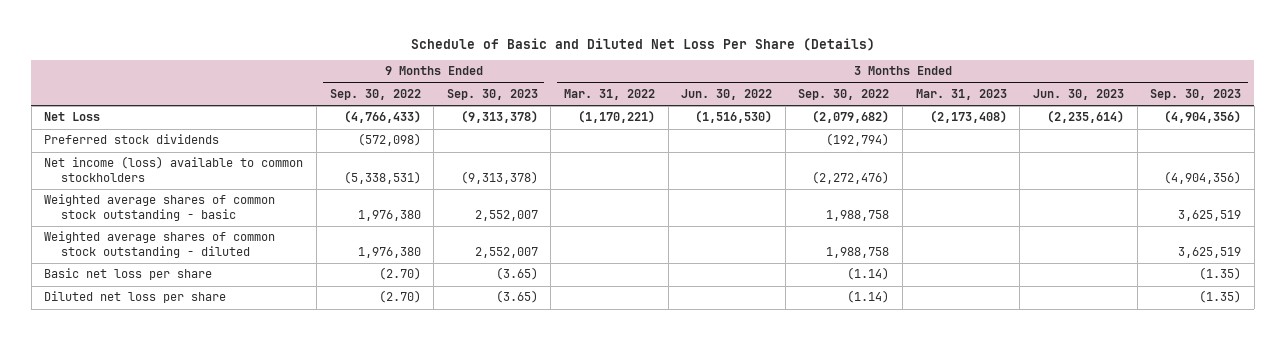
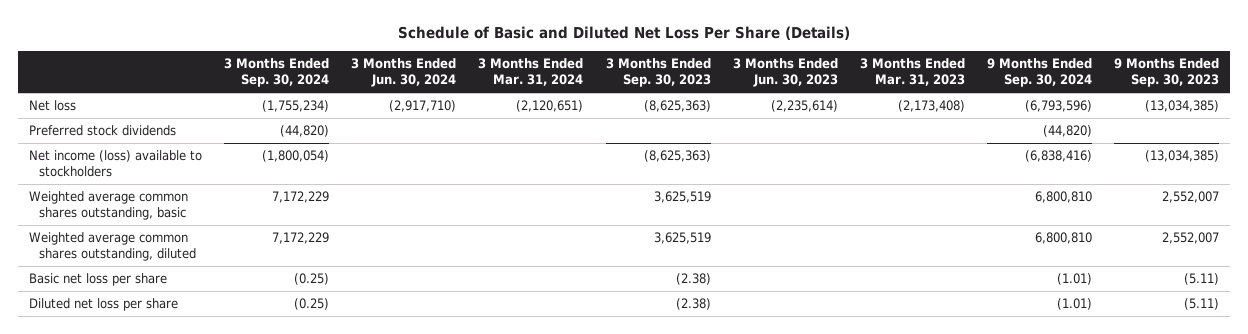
[329,88,421,100] Sep. 30, 2022 -> none
[564,88,656,100] Mar. 31, 2022 -> none
[681,88,773,100] Jun. 30, 2022 -> none
[798,88,890,100] Sep. 30, 2022 -> none
none -> [224,58,330,88] 3 Months Ended Sep. 30, 2024
none -> [351,58,457,88] 3 Months Ended Jun. 30, 2024
none -> [478,58,584,87] 3 Months Ended Mar. 31, 2024
none -> [986,58,1092,88] 9 Months Ended Sep. 30, 2024
[44,112,101,122] Net Loss -> [28,100,76,112] Net loss
[460,110,538,124] (9,313,378) -> [1145,100,1220,113] (13,034,385)
[1164,110,1242,124] (4,904,356) -> [643,100,711,113] (8,625,363)
[44,156,304,182] Net income (loss) available to common stockholders -> [28,150,202,178] Net income (loss) available to stockholders
[460,170,538,184] (9,313,378) -> [1145,150,1220,163] (13,034,385)
[1164,170,1242,184] (4,904,356) -> [643,150,711,163] (8,625,363)
[44,194,276,221] Weighted average shares of common stock outstanding - basic -> [28,191,188,221] Weighted average common shares outstanding, basic
[44,231,276,258] Weighted average shares of common stock outstanding - diluted -> [28,232,196,262] Weighted average common shares outstanding, diluted
[495,267,538,281] (3.65) -> [1184,273,1220,286] (5.11)
[1199,267,1242,281] (1.35) -> [675,273,711,286] (2.38)
[495,290,538,304] (3.65) -> [1184,298,1220,311] (5.11)
[1199,290,1242,304] (1.35) -> [675,298,711,311] (2.38)

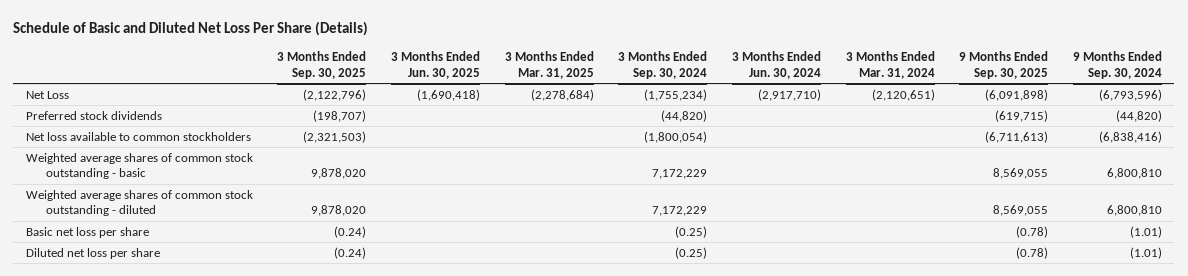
[605,58,711,88] 3 Months Ended Sep. 30, 2023 -> none
[732,58,838,88] 3 Months Ended Jun. 30, 2023 -> none
[859,58,965,87] 3 Months Ended Mar. 31, 2023 -> none
[1114,58,1220,88] 9 Months Ended Sep. 30, 2023 -> none
none -> [277,50,367,79] 3 Months Ended Sep. 30, 2025
none -> [391,50,481,79] 3 Months Ended Jun. 30, 2025
none -> [504,50,594,79] 3 Months Ended Mar. 31, 2025
none -> [959,50,1049,79] 9 Months Ended Sep. 30, 2025
[28,100,76,112] Net loss -> [25,90,69,99] Net Loss
[28,150,202,178] Net income (loss) available to stockholders -> [25,131,251,141] Net loss available to common stockholders
[28,191,188,221] Weighted average common shares outstanding, basic -> [25,152,253,180] Weighted average shares of common stock outstanding - basic
[28,232,196,262] Weighted average common shares outstanding, diluted -> [25,189,253,217] Weighted average shares of common stock outstanding - diluted

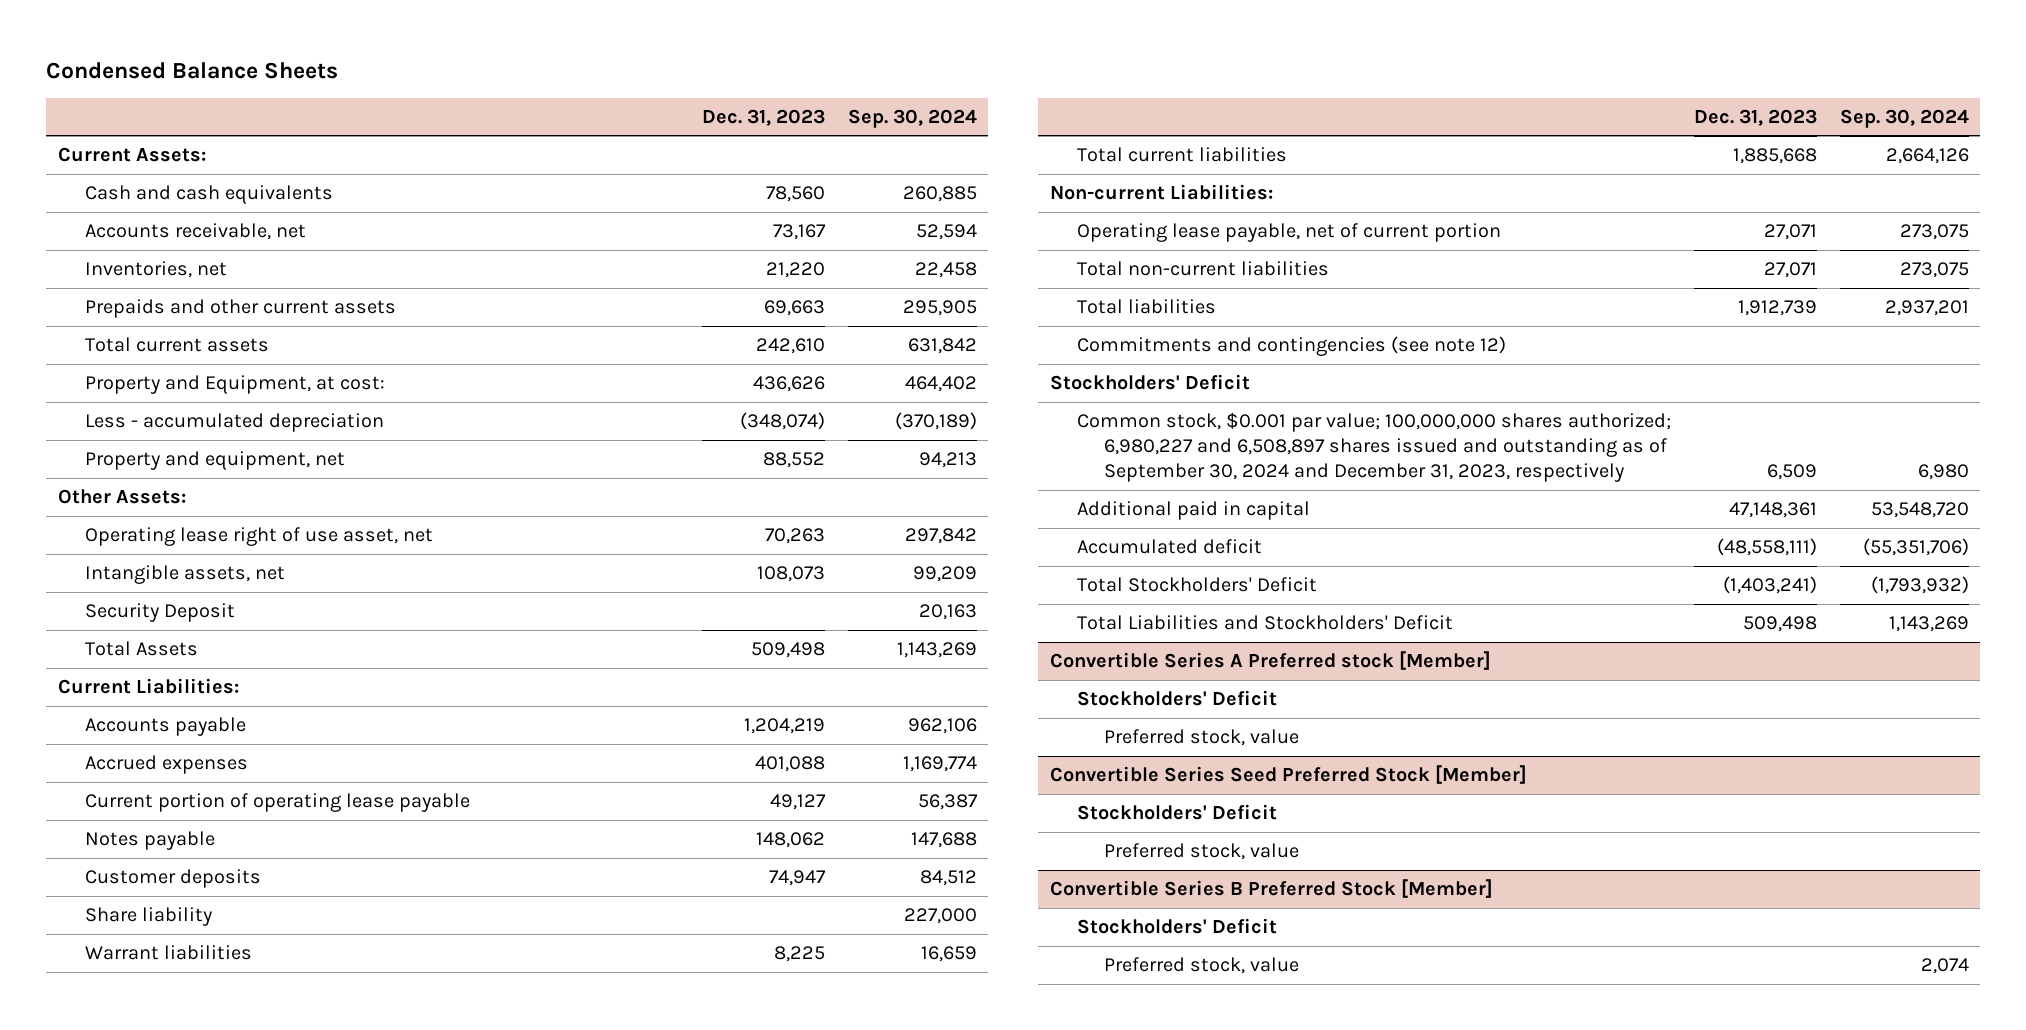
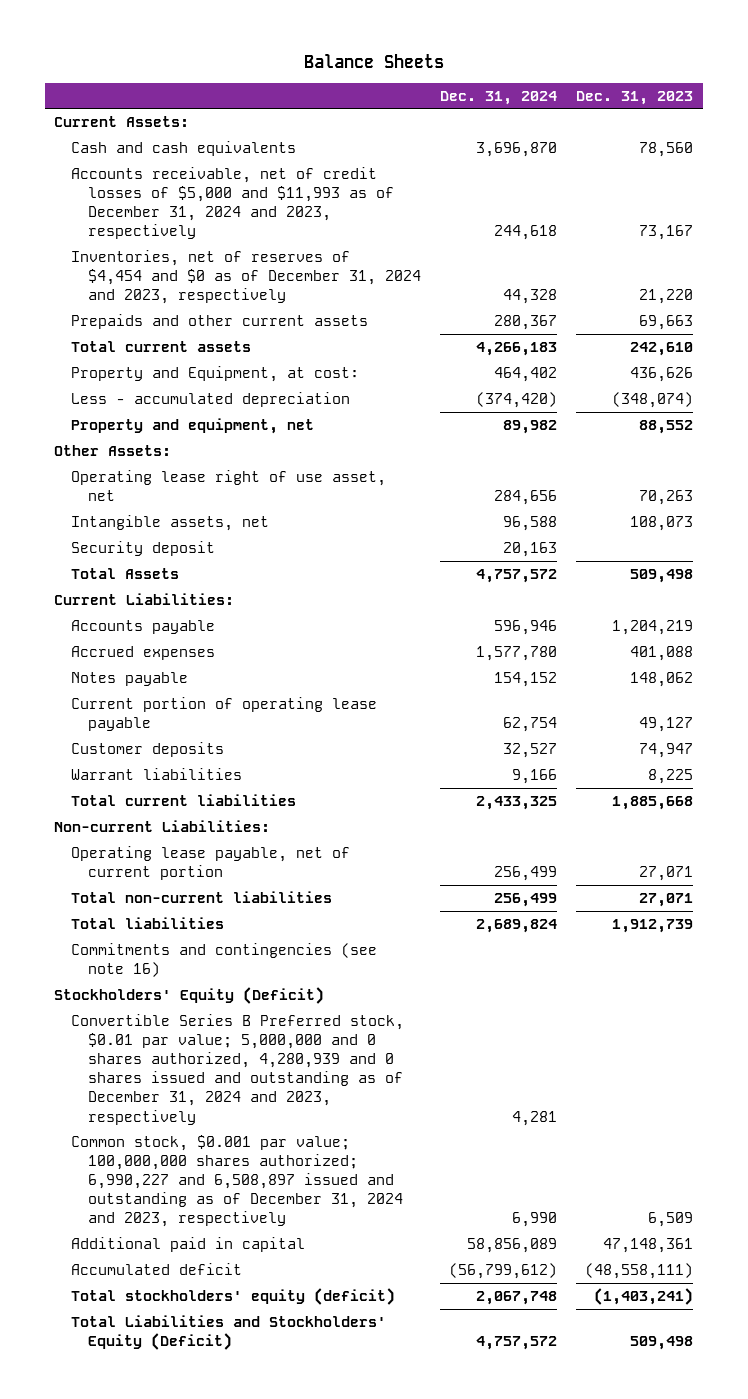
[46,61,339,79] Condensed Balance Sheets -> [303,53,444,68] Balance Sheets
[847,108,977,128] Sep. 30, 2024 -> none
none -> [440,90,558,105] Dec. 31, 2024
[84,223,306,241] Accounts receivable, net -> [71,167,395,240] Accounts receivable, net of credit losses of $5,000 and $11,993 as of December 31, 2024 and 2023, respectively
[84,261,227,279] Inventories, net -> [71,250,422,305] Inventories, net of reserves of $4,454 and $0 as of December 31, 2024 and 2023, respectively
[84,603,235,623] Security Deposit -> [71,541,216,557] Security deposit
[84,793,470,813] Current portion of operating lease payable -> [71,697,378,732] Current portion of operating lease payable
[84,907,212,927] Share liability -> none
[1076,336,1506,357] Commitments and contingencies (see note 12) -> [71,943,378,978] Commitments and contingencies (see note 16)
[1049,374,1250,391] Stockholders' Deficit -> [54,987,325,1005] Stockholders' Equity (Deficit)
none -> [71,1014,405,1125] Convertible Series B Preferred stock, $0.01 par value; 5,000,000 and 0 shares authorized, 4,280,939 and 0 shares issued and outstanding as of December 31, 2024 and 2023, respectively
[1076,412,1671,482] Common stock, $0.001 par value; 100,000,000 shares authorized; 6,980,227 and 6,508,897 shares issued and outstanding as of September 30, 2024 and December 31, 2023, respectively -> [71,1135,404,1228] Common stock, $0.001 par value; 100,000,000 shares authorized; 6,990,227 and 6,508,897 issued and outstanding as of December 31, 2024 and 2023, respectively
[1049,651,1491,671] Convertible Series A Preferred stock [Member] -> none
[1076,690,1277,707] Stockholders' Deficit -> none
[1104,729,1300,747] Preferred stock, value -> none
[1049,765,1527,785] Convertible Series Seed Preferred Stock [Member] -> none
[1076,804,1277,821] Stockholders' Deficit -> none
[1104,843,1300,861] Preferred stock, value -> none
[1049,879,1493,899] Convertible Series B Preferred Stock [Member] -> none
[1076,918,1277,935] Stockholders' Deficit -> none
[1104,957,1300,975] Preferred stock, value -> none
[1076,577,1317,593] Total Stockholders' Deficit -> [71,1288,396,1306] Total stockholders' equity (deficit)
[1076,615,1453,631] Total Liabilities and Stockholders' Deficit -> [71,1315,387,1351] Total Liabilities and Stockholders' Equity (Deficit)

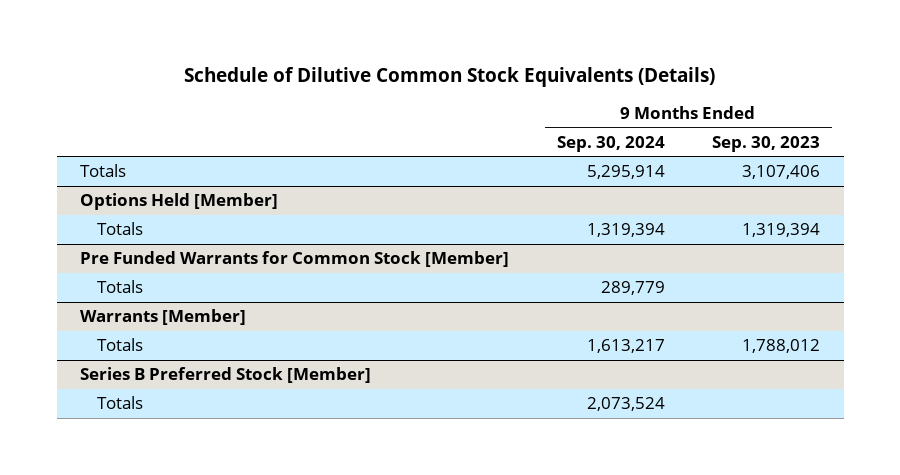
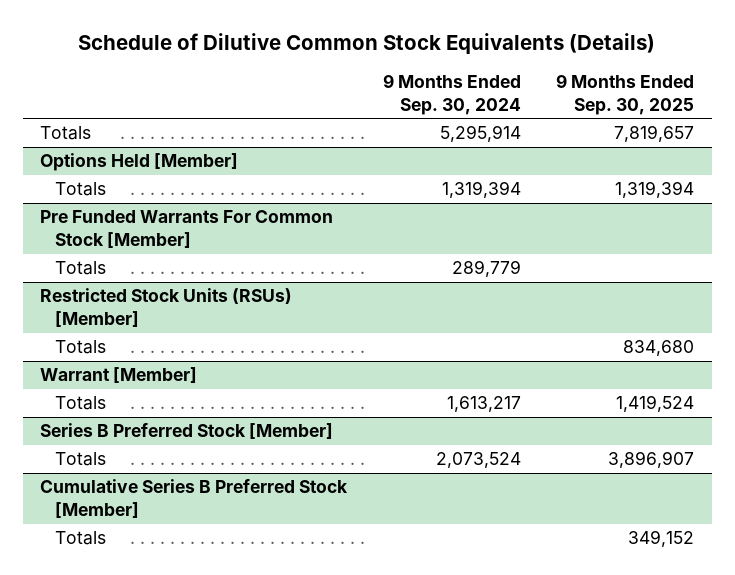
[711,135,820,152] Sep. 30, 2023 -> none
none -> [556,74,695,115] 9 Months Ended Sep. 30, 2025
[80,251,510,268] Pre Funded Warrants for Common Stock [Member] -> [40,210,334,249] Pre Funded Warrants For Common Stock [Member]
none -> [40,288,293,328] Restricted Stock Units (RSUs) [Member]
none -> [55,340,107,355] Totals
[80,309,247,326] Warrants [Member] -> [40,367,198,384] Warrant [Member]
none -> [40,479,349,519] Cumulative Series B Preferred Stock [Member]
none -> [55,531,107,546] Totals

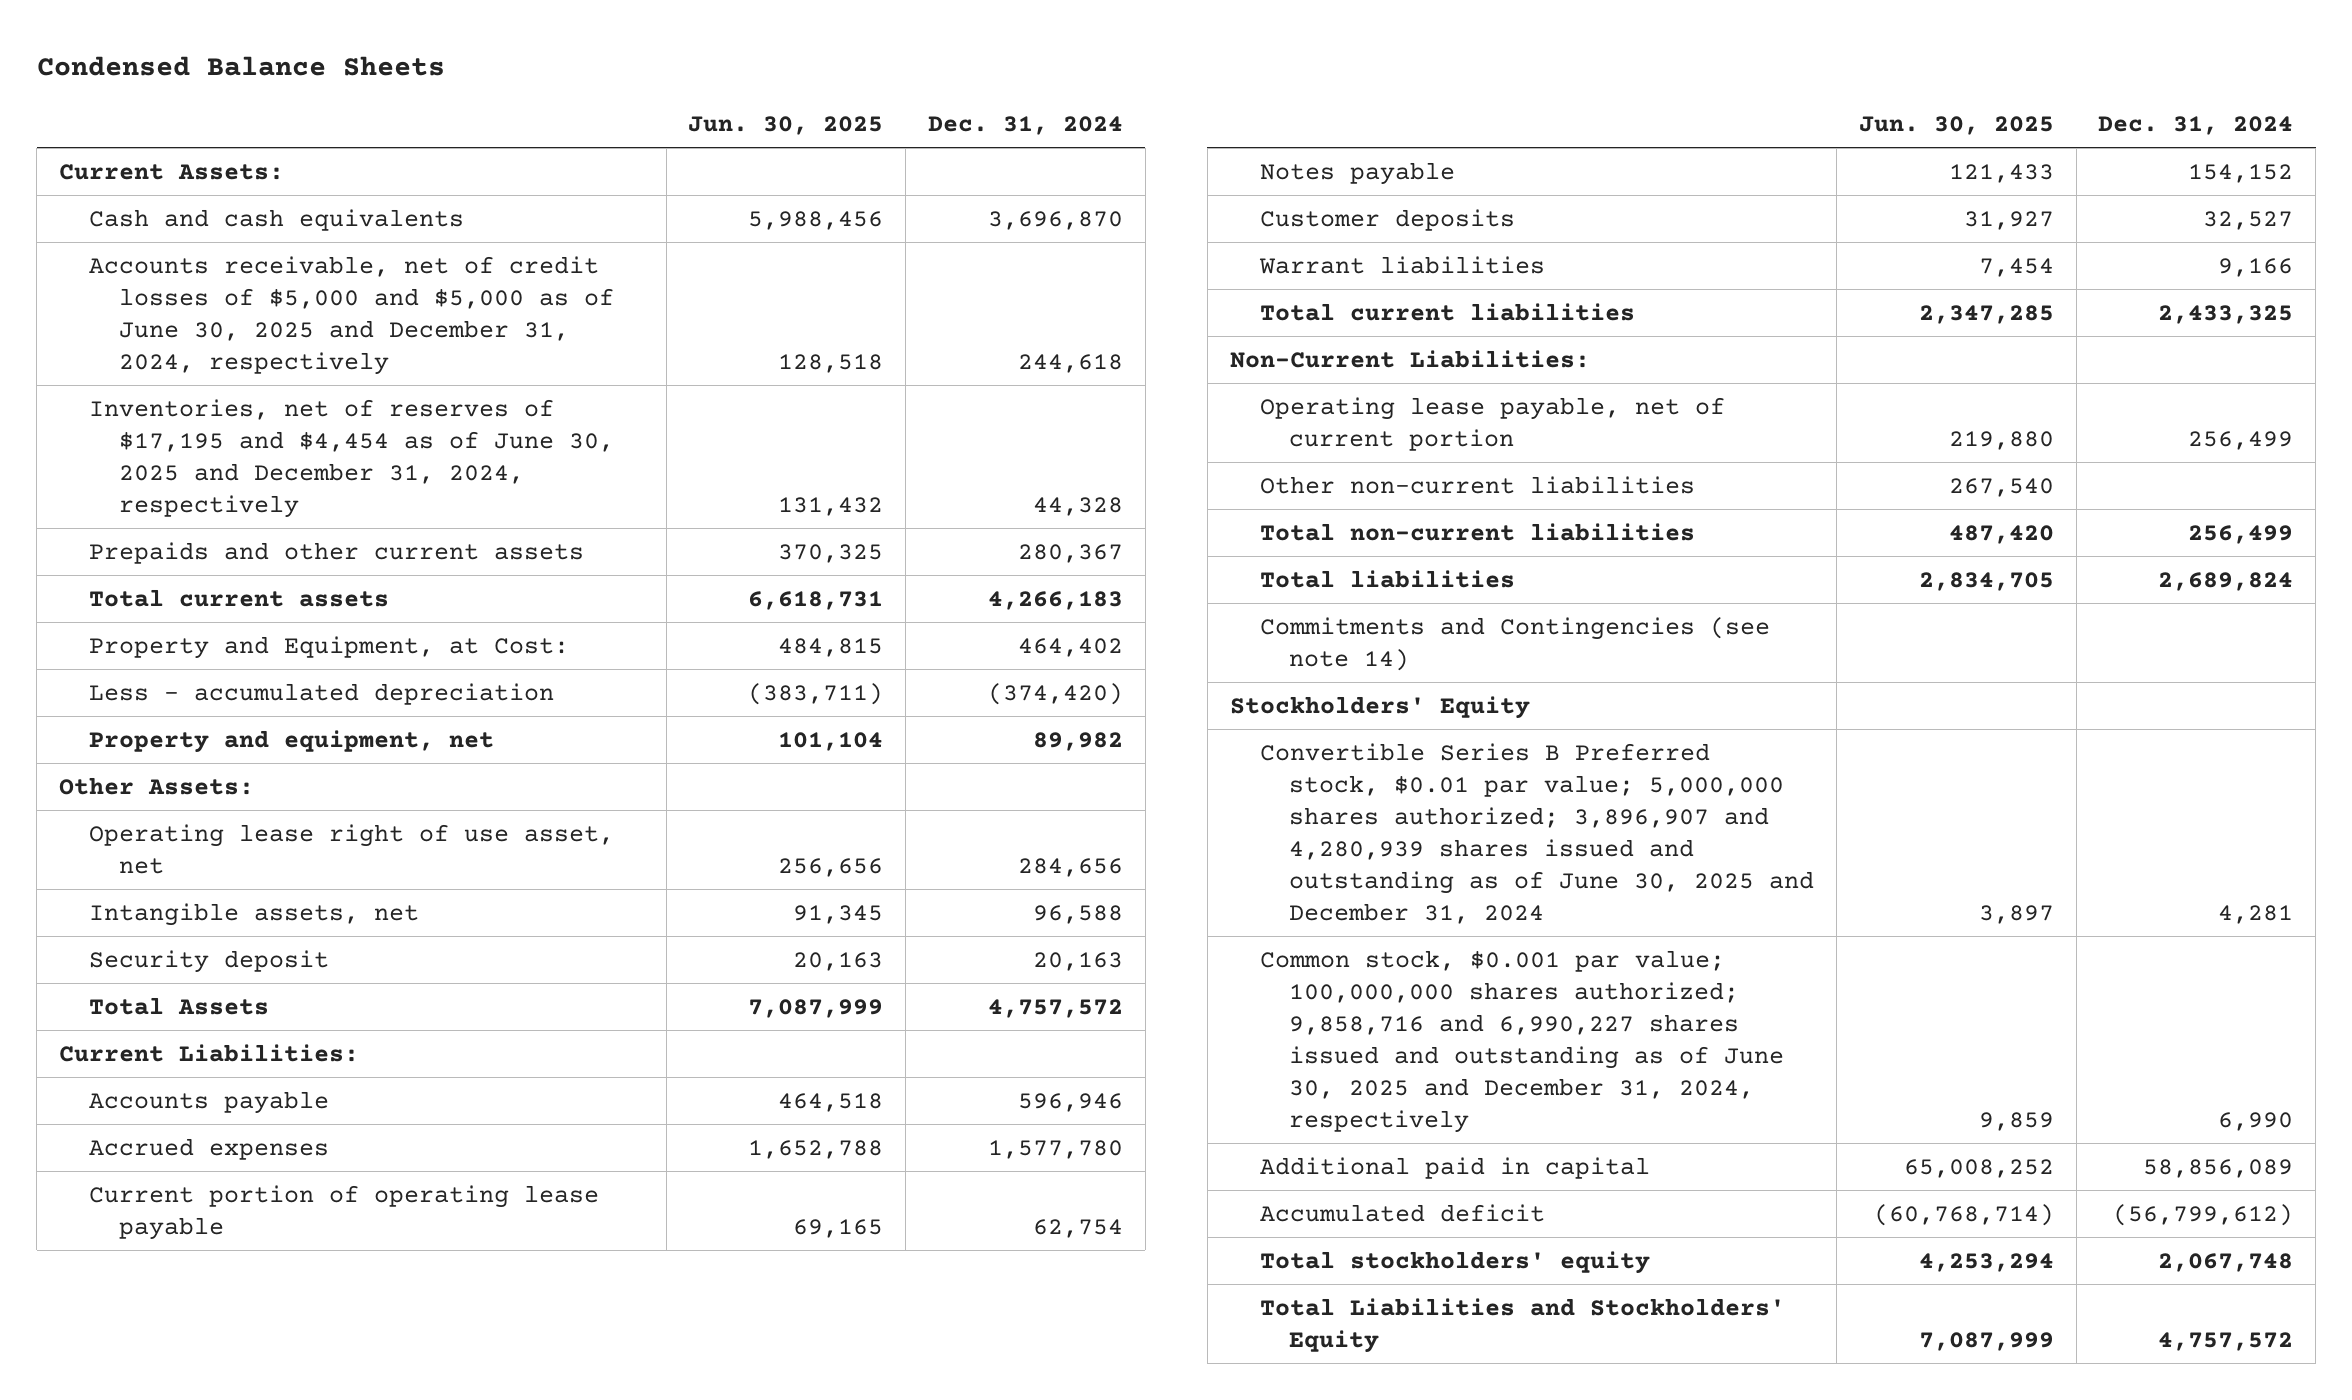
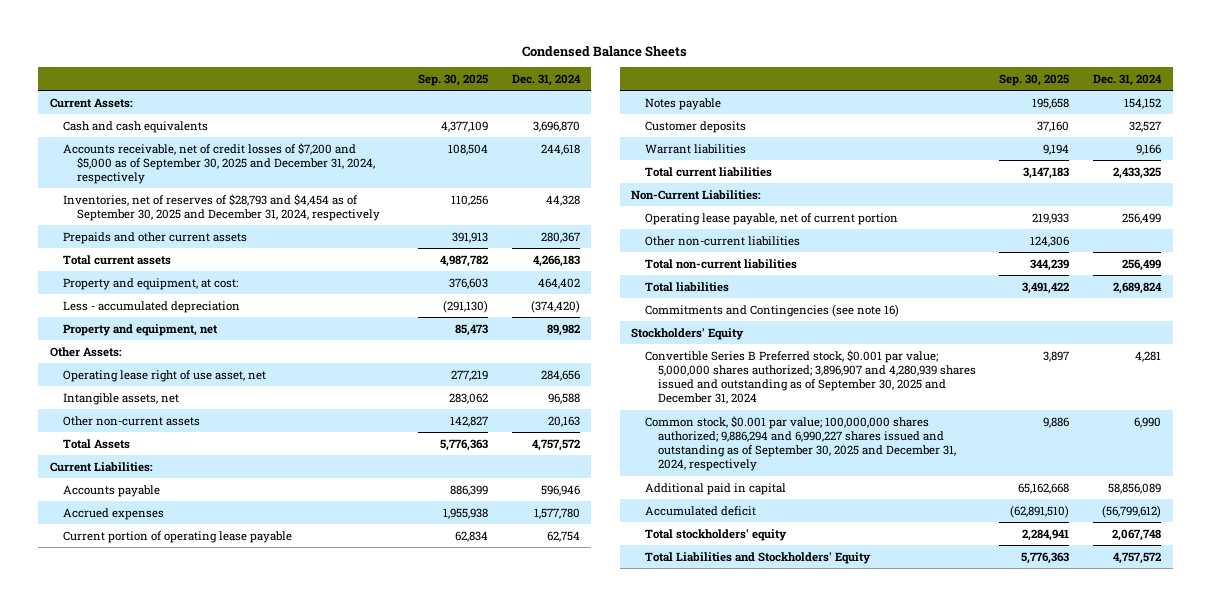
[688,116,884,136] Jun. 30, 2025 -> none
none -> [418,73,489,86] Sep. 30, 2025
[88,255,614,375] Accounts receivable, net of credit losses of $5,000 and $5,000 as of June 30, 2025 and December 31, 2024, respectively -> [63,142,375,184] Accounts receivable, net of credit losses of $7,200 and $5,000 as of September 30, 2025 and December 31, 2024, respectively
[88,398,614,518] Inventories, net of reserves of $17,195 and $4,454 as of June 30, 2025 and December 31, 2024, respectively -> [63,193,380,221] Inventories, net of reserves of $28,793 and $4,454 as of September 30, 2025 and December 31, 2024, respectively
[88,635,569,659] Property and Equipment, at Cost: -> [63,277,239,290] Property and equipment, at cost:
[88,949,329,973] Security deposit -> [63,415,201,426] Other non-current assets
[1259,616,1770,671] Commitments and Contingencies (see note 14) -> [644,303,899,317] Commitments and Contingencies (see note 16)
[1259,742,1815,924] Convertible Series B Preferred stock, $0.01 par value; 5,000,000 shares authorized; 3,896,907 and 4,280,939 shares issued and outstanding as of June 30, 2025 and December 31, 2024 -> [644,349,976,405] Convertible Series B Preferred stock, $0.001 par value; 5,000,000 shares authorized; 3,896,907 and 4,280,939 shares issued and outstanding as of September 30, 2025 and December 31, 2024
[1259,949,1785,1133] Common stock, $0.001 par value; 100,000,000 shares authorized; 9,858,716 and 6,990,227 shares issued and outstanding as of June 30, 2025 and December 31, 2024, respectively -> [644,415,956,472] Common stock, $0.001 par value; 100,000,000 shares authorized; 9,886,294 and 6,990,227 shares issued and outstanding as of September 30, 2025 and December 31, 2024, respectively

